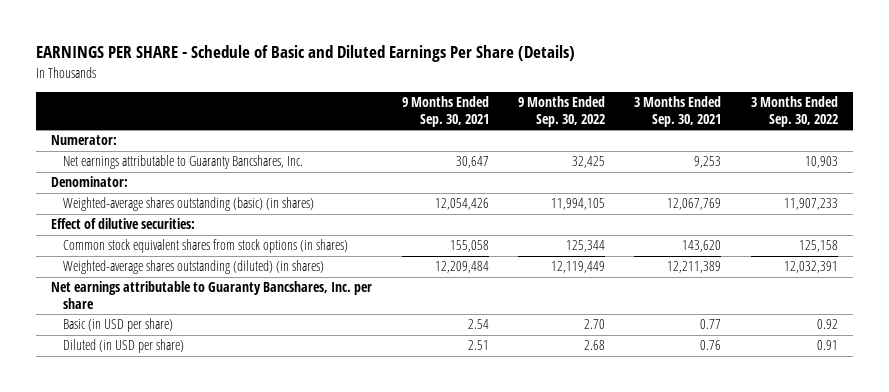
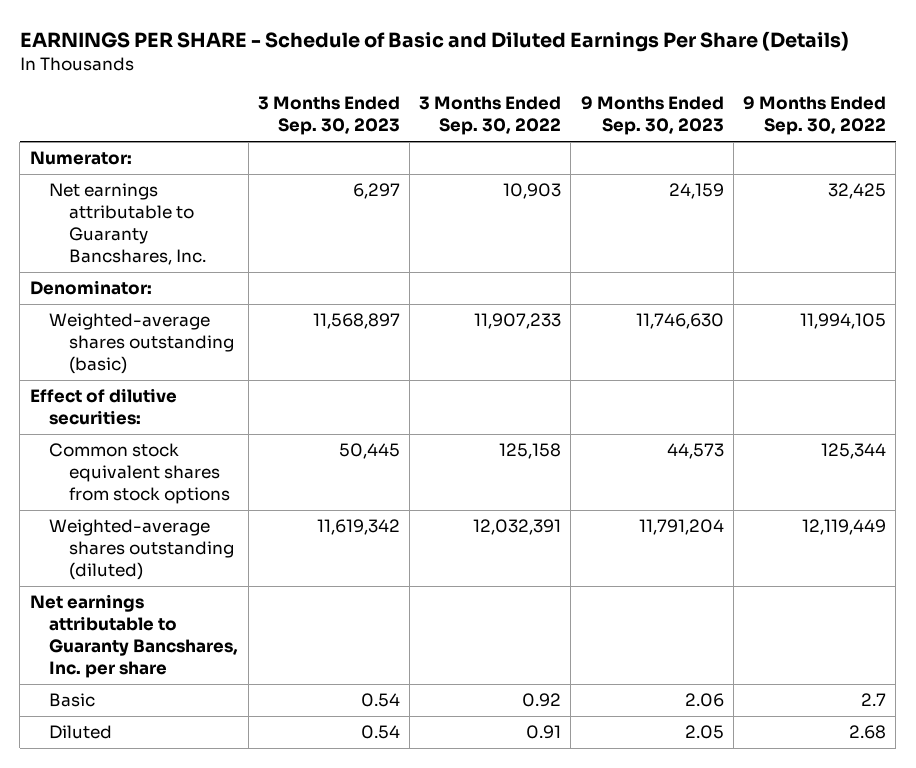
[401,96,489,127] 9 Months Ended Sep. 30, 2021 -> none
[634,96,722,127] 3 Months Ended Sep. 30, 2021 -> none
none -> [257,96,400,136] 3 Months Ended Sep. 30, 2023
none -> [580,96,724,136] 9 Months Ended Sep. 30, 2023
[63,197,315,212] Weighted-average shares outstanding (basic) (in shares) -> [49,313,235,375] Weighted-average shares outstanding (basic)
[63,239,349,254] Common stock equivalent shares from stock options (in shares) -> [49,443,231,505] Common stock equivalent shares from stock options
[63,260,325,275] Weighted-average shares outstanding (diluted) (in shares) -> [49,519,235,581] Weighted-average shares outstanding (diluted)
[63,318,174,333] Basic (in USD per share) -> [49,693,96,708] Basic
[584,319,606,330] 2.70 -> [860,693,886,707] 2.7
[63,339,185,354] Diluted (in USD per share) -> [49,725,113,740] Diluted

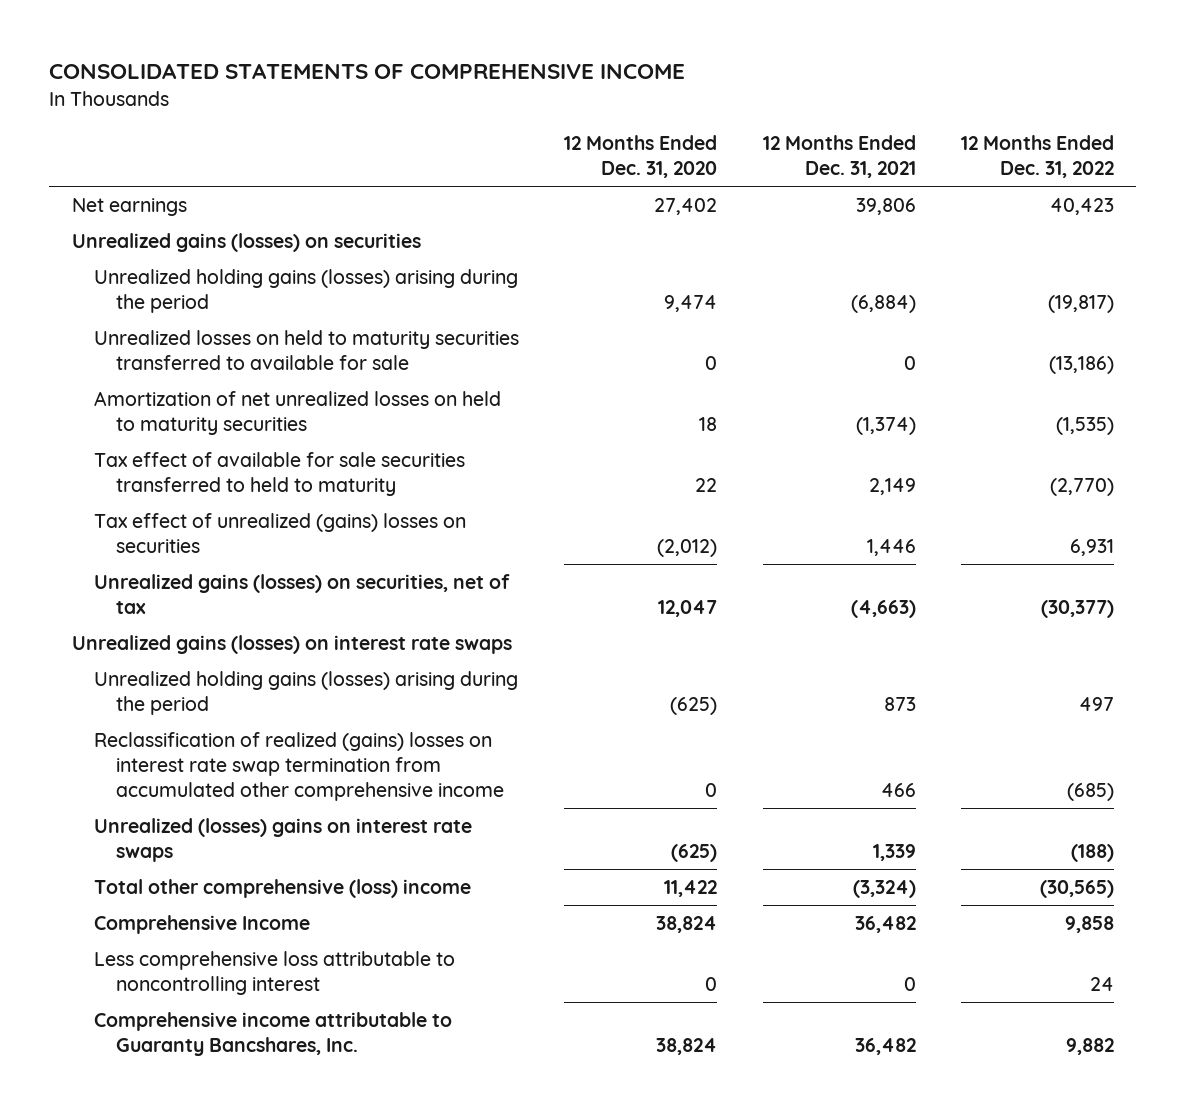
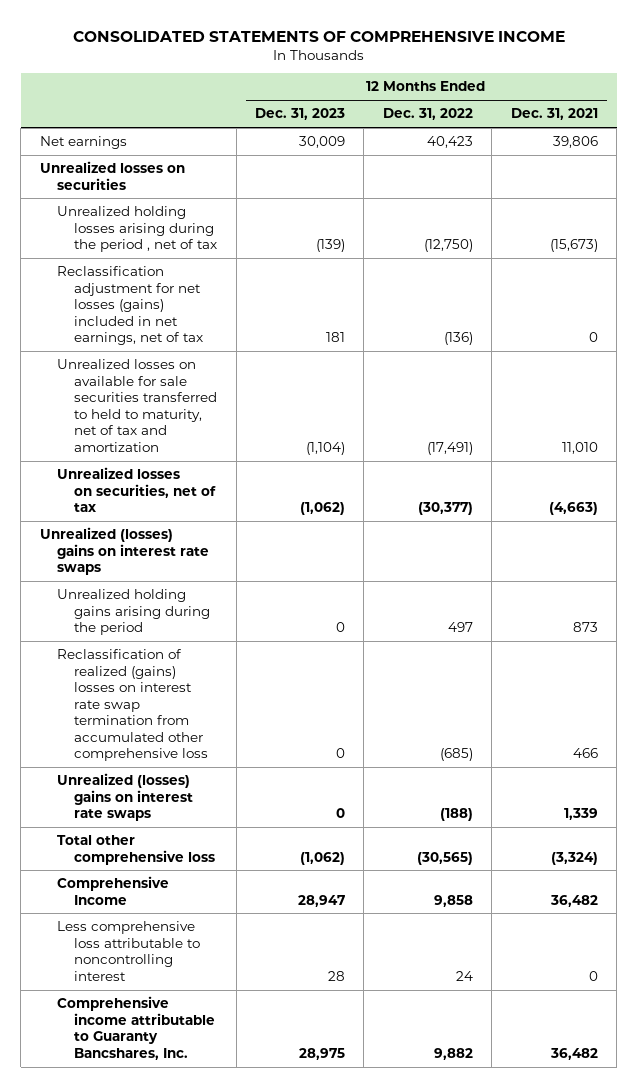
[564,135,718,179] 12 Months Ended Dec. 31, 2020 -> none
none -> [254,108,345,121] Dec. 31, 2023
[94,390,502,435] Amortization of net unrealized losses on held to maturity securities -> none
[94,451,466,496] Tax effect of available for sale securities transferred to held to maturity -> none
[94,512,467,553] Tax effect of unrealized (gains) losses on securities -> none
[71,232,421,252] Unrealized gains (losses) on securities -> [39,161,185,190] Unrealized losses on securities
[94,268,519,313] Unrealized holding gains (losses) arising during the period -> [56,206,218,253] Unrealized holding losses arising during the period , net of tax
[850,294,916,313] (6,884) -> [549,239,598,253] (15,673)
[1047,294,1114,313] (19,817) -> [423,239,473,253] (12,750)
none -> [56,266,204,346] Reclassification adjustment for net losses (gains) included in net earnings, net of tax
[94,329,520,370] Unrealized losses on held to maturity securities transferred to available for sale -> [56,359,218,452] Unrealized losses on available for sale securities transferred to held to maturity, net of tax and amortization
[903,355,916,370] 0 -> [561,441,598,454] 11,010
[1048,355,1114,374] (13,186) -> [426,441,473,455] (17,491)
[94,573,511,614] Unrealized gains (losses) on securities, net of tax -> [56,467,217,513] Unrealized losses on securities, net of tax
[71,634,512,654] Unrealized gains (losses) on interest rate swaps -> [39,527,209,576] Unrealized (losses) gains on interest rate swaps
[94,670,519,715] Unrealized holding gains (losses) arising during the period -> [56,589,211,636] Unrealized holding gains arising during the period
[94,731,505,801] Reclassification of realized (gains) losses on interest rate swap termination from accumulated other comprehensive income -> [56,649,209,762] Reclassification of realized (gains) losses on interest rate swap termination from accumulated other comprehensive loss
[94,878,472,898] Total other comprehensive (loss) income -> [56,835,216,865] Total other comprehensive loss

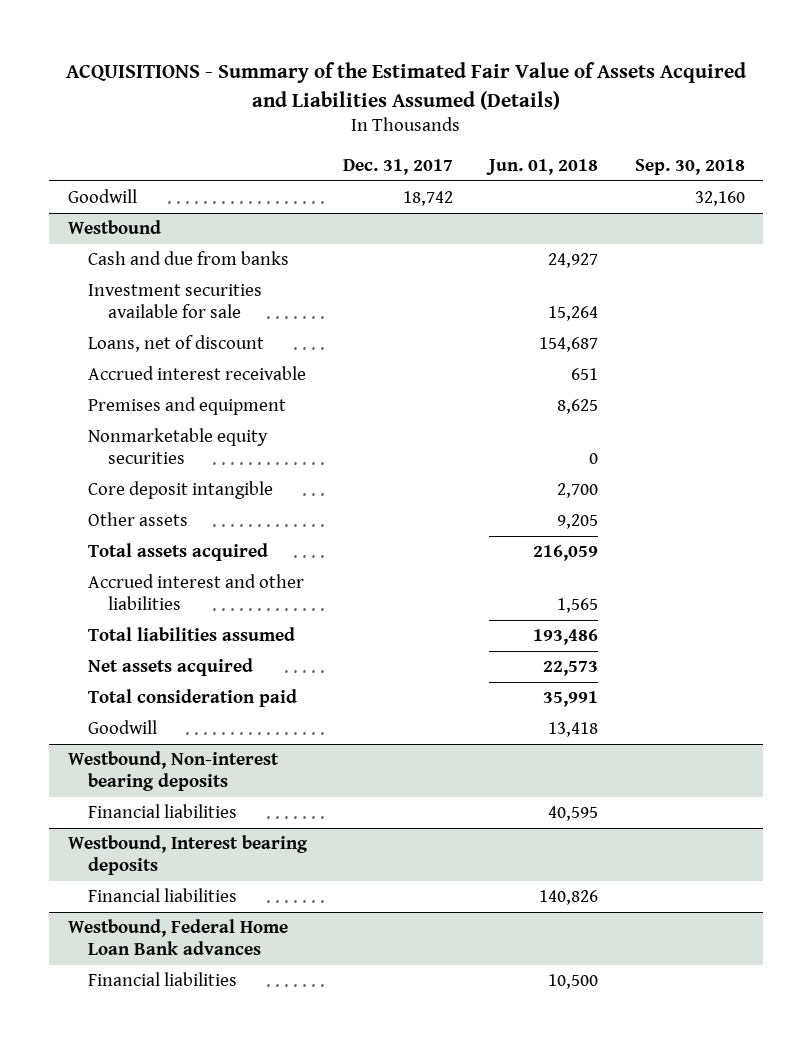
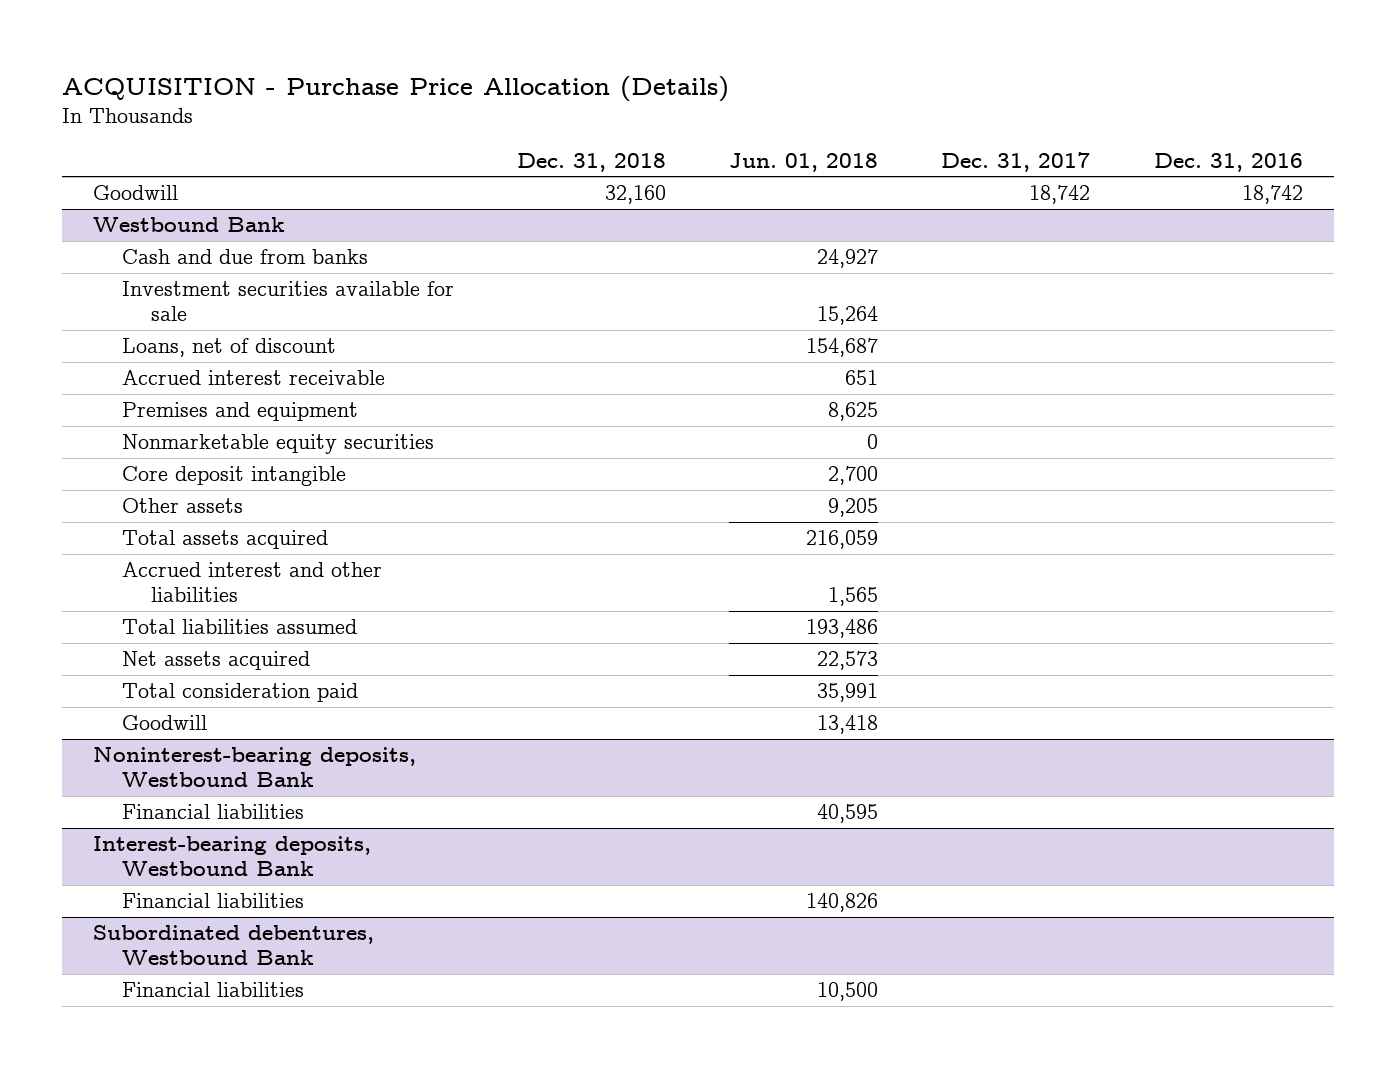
[66,61,747,110] ACQUISITIONS - Summary of the Estimated Fair Value of Assets Acquired and Liabilities Assumed (Details) -> [61,75,729,102] ACQUISITION - Purchase Price Allocation (Details)
[634,159,745,176] Sep. 30, 2018 -> none
none -> [517,152,667,172] Dec. 31, 2018
none -> [1153,152,1303,172] Dec. 31, 2016
[67,220,161,235] Westbound -> [93,217,286,233] Westbound Bank
[67,751,279,792] Westbound, Non-interest bearing deposits -> none
none -> [93,747,417,788] Noninterest-bearing deposits, Westbound Bank
[67,835,308,876] Westbound, Interest bearing deposits -> [93,836,372,877] Interest-bearing deposits, Westbound Bank
[67,919,288,956] Westbound, Federal Home Loan Bank advances -> none
none -> [93,925,375,966] Subordinated debentures, Westbound Bank

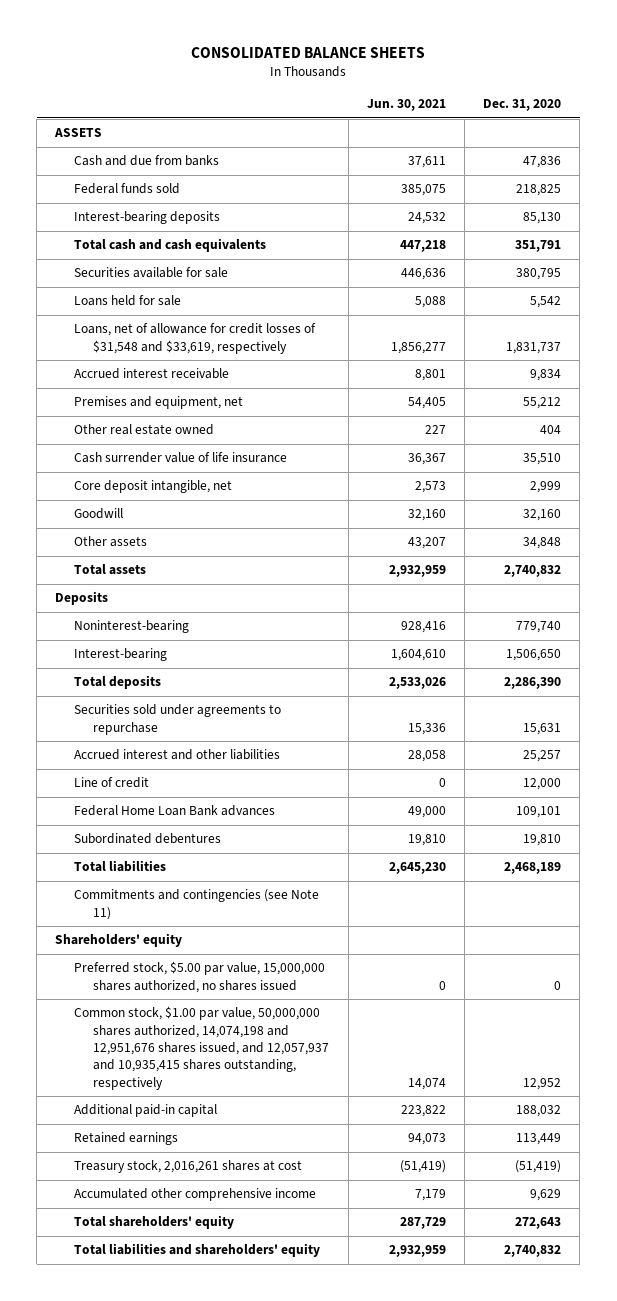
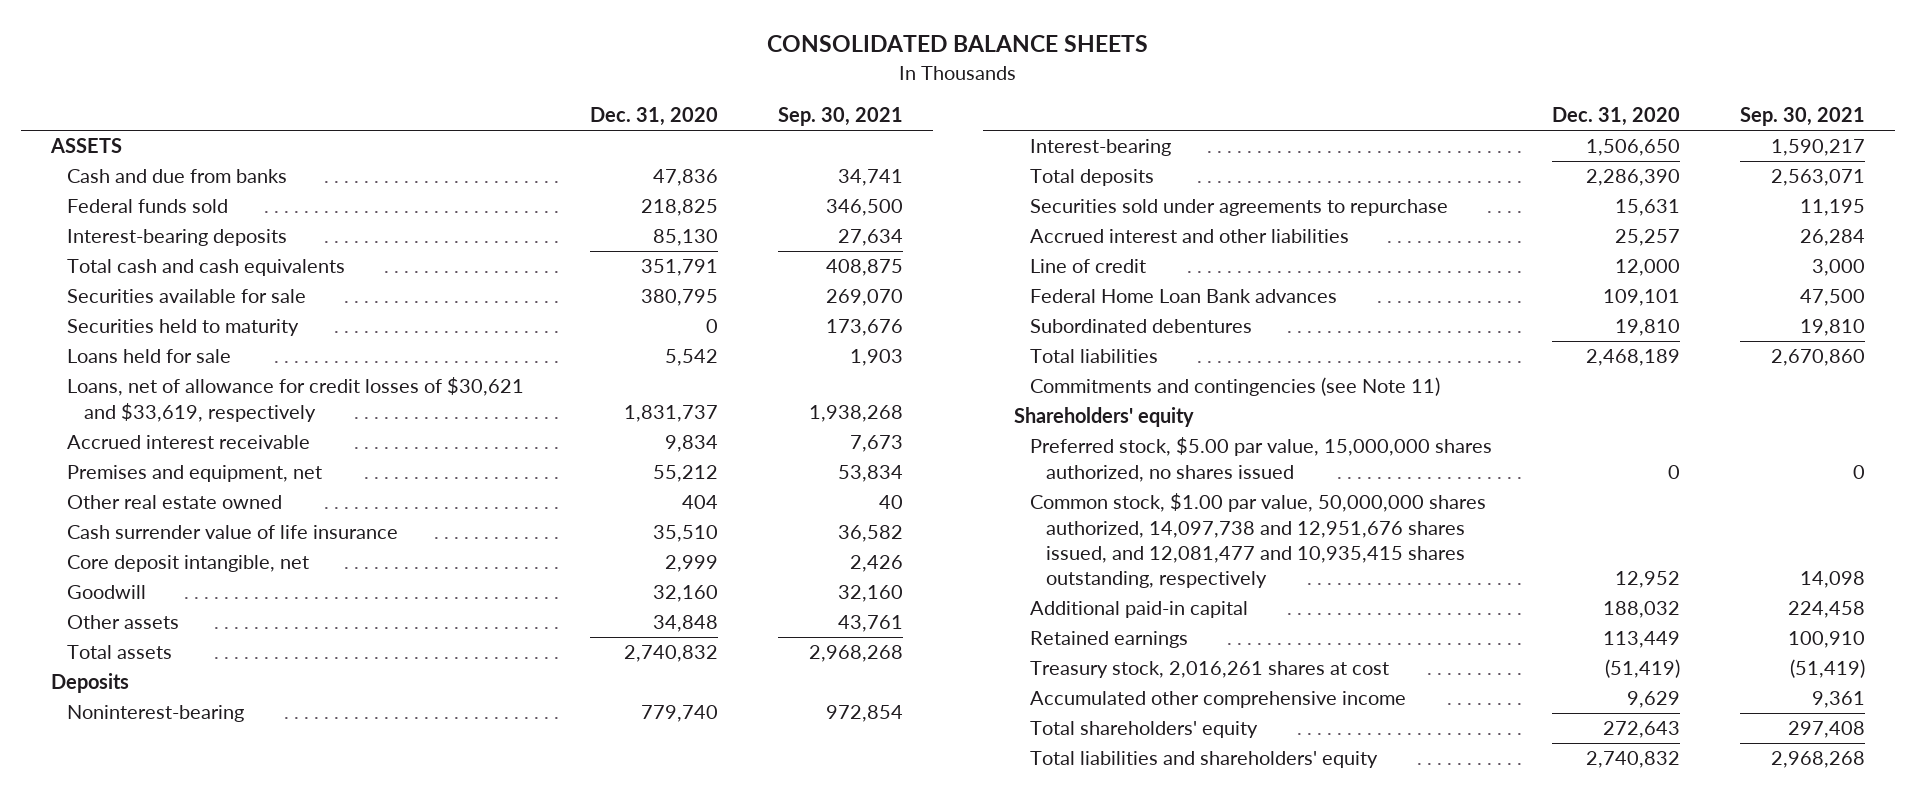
[366,99,446,112] Jun. 30, 2021 -> none
none -> [777,107,903,127] Sep. 30, 2021
none -> [67,319,300,337] Securities held to maturity
[74,323,317,354] Loans, net of allowance for credit losses of $31,548 and $33,619, respectively -> [67,377,525,422] Loans, net of allowance for credit losses of $30,621 and $33,619, respectively
[74,1006,330,1090] Common stock, $1.00 par value, 50,000,000 shares authorized, 14,074,198 and 12,951,676 shares issued, and 12,057,937 and 10,935,415 shares outstanding, respectively -> [1029,493,1486,589] Common stock, $1.00 par value, 50,000,000 shares authorized, 14,097,738 and 12,951,676 shares issued, and 12,081,477 and 10,935,415 shares outstanding, respectively

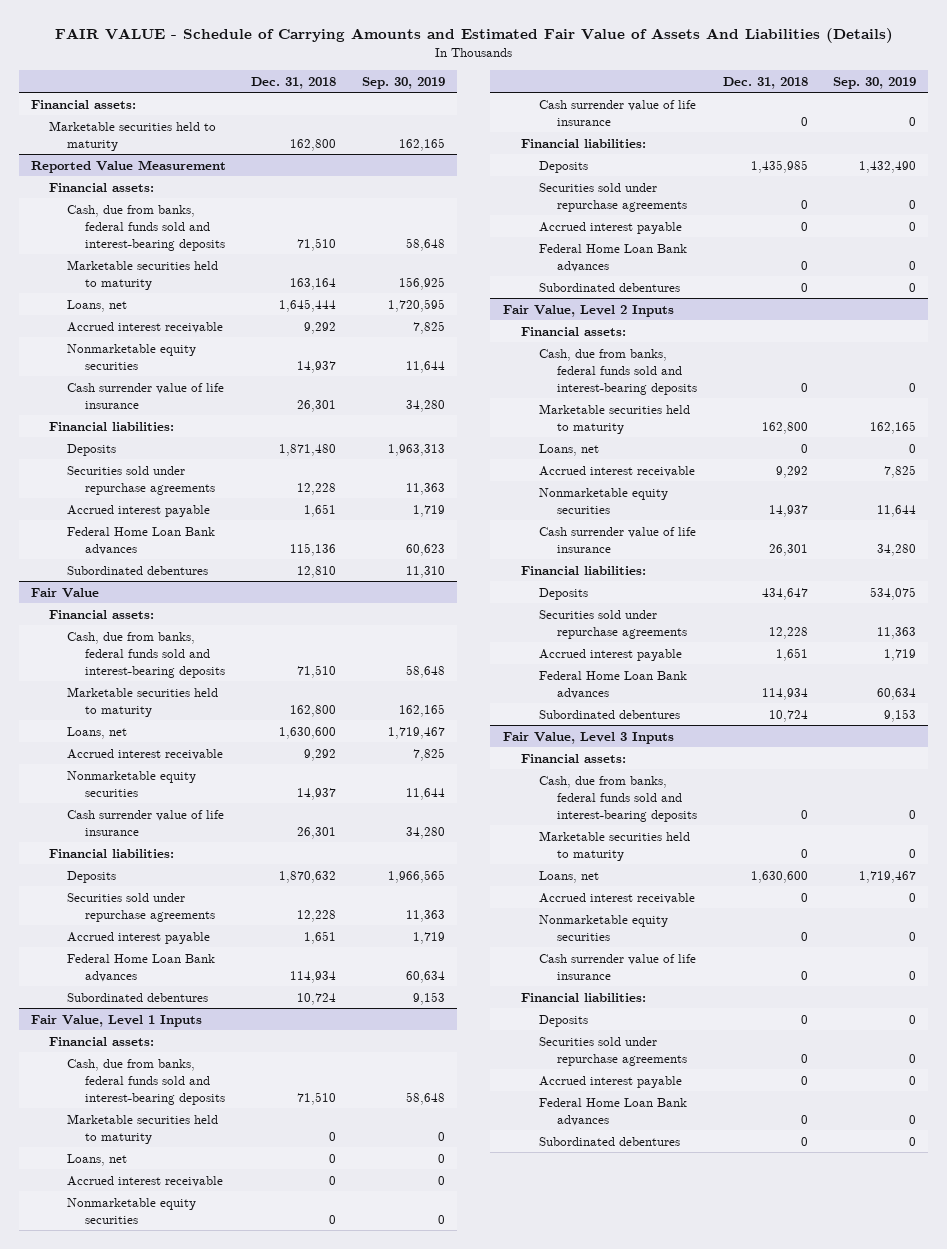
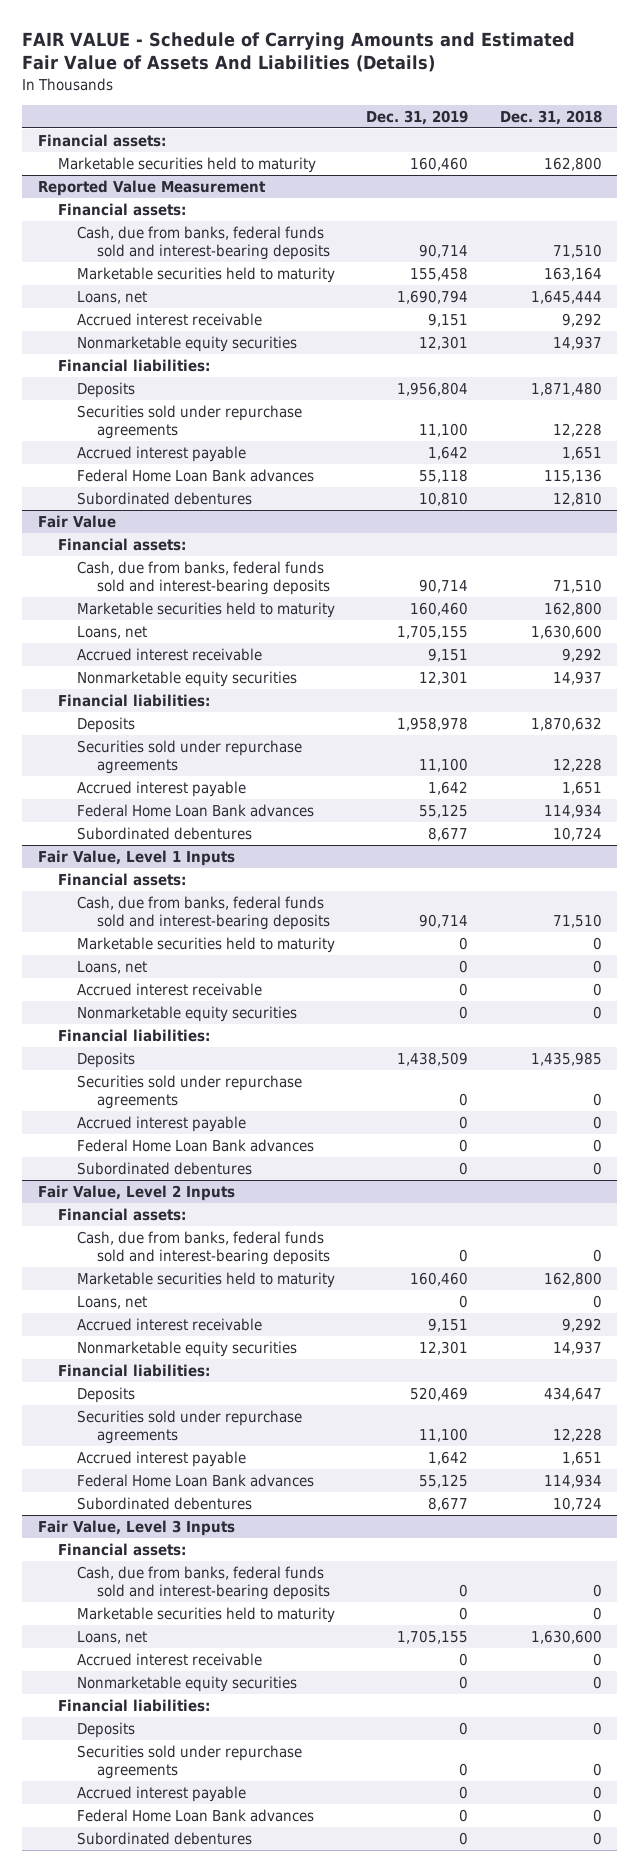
[361,76,445,89] Sep. 30, 2019 -> none
none -> [366,109,469,125] Dec. 31, 2019
[67,382,225,409] Cash surrender value of life insurance -> none
[67,809,225,836] Cash surrender value of life insurance -> none
[538,99,696,126] Cash surrender value of life insurance -> none
[538,526,696,553] Cash surrender value of life insurance -> none
[538,953,696,980] Cash surrender value of life insurance -> none

